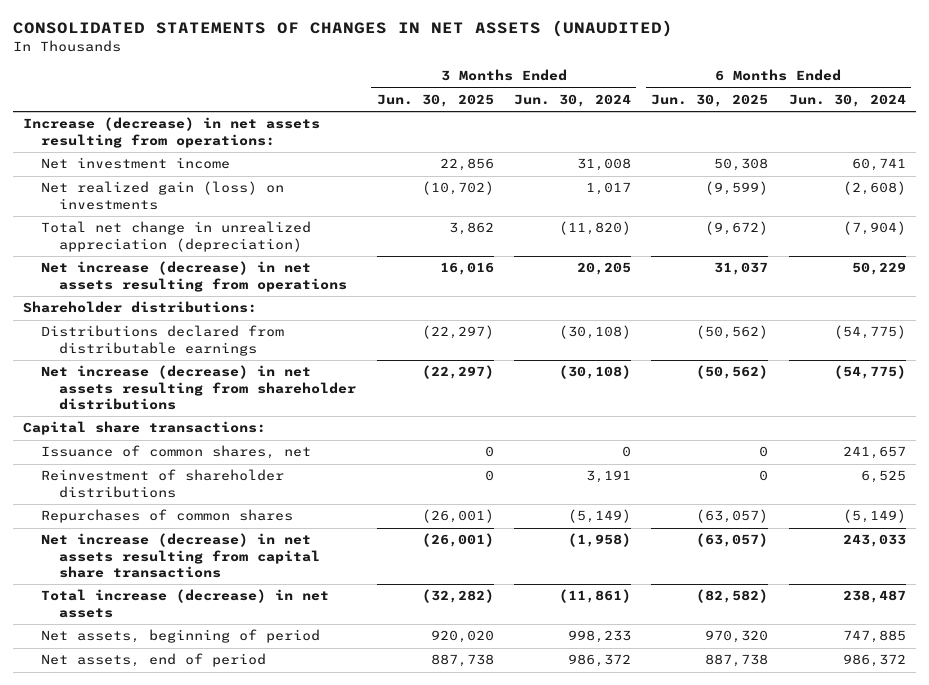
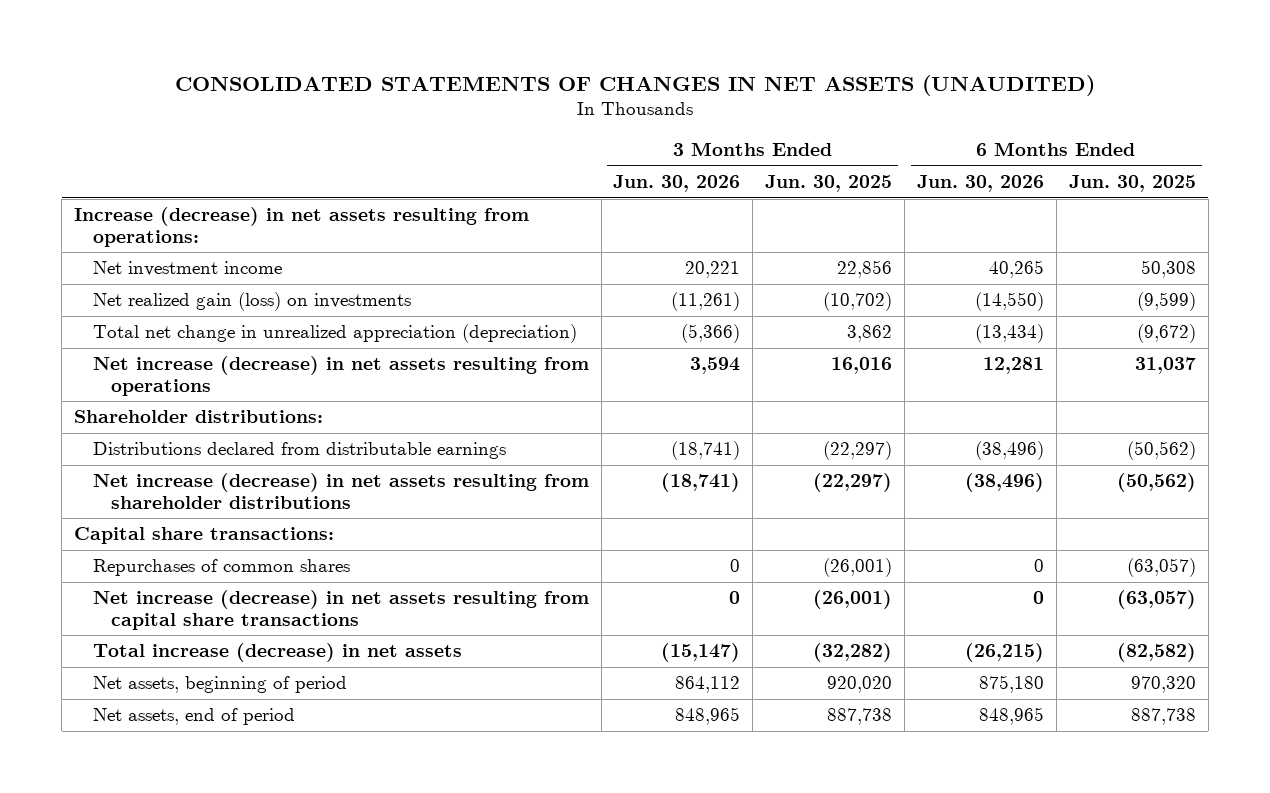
[513,93,631,107] Jun. 30, 2024 -> none
[788,93,906,107] Jun. 30, 2024 -> none
none -> [613,175,741,193] Jun. 30, 2026
none -> [916,175,1044,193] Jun. 30, 2026
[41,445,312,460] Issuance of common shares, net -> none
[41,469,285,498] Reinvestment of shareholder distributions -> none

